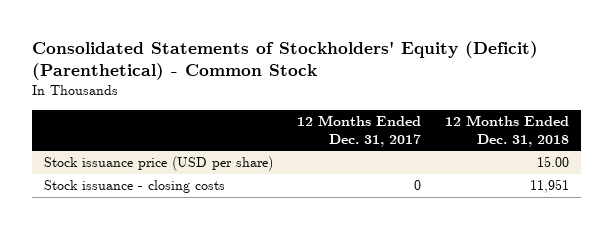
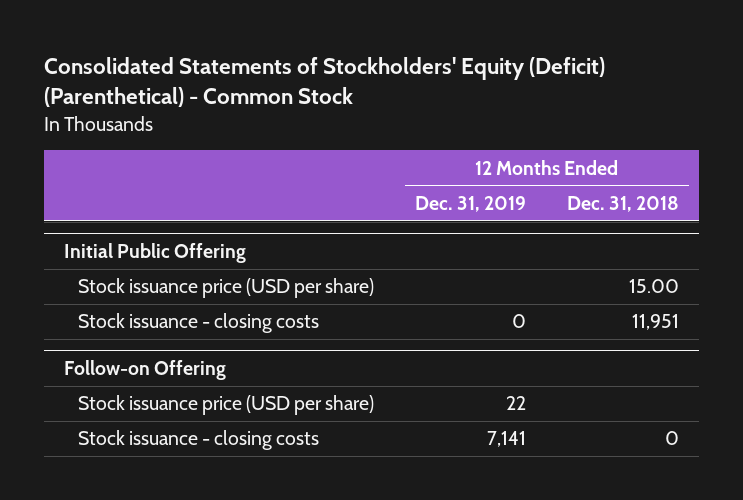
[296,114,421,147] 12 Months Ended Dec. 31, 2017 -> none
none -> [414,196,526,213] Dec. 31, 2019
none -> [64,243,247,264] Initial Public Offering
none -> [64,360,227,381] Follow-on Offering
none -> [78,395,375,416] Stock issuance price (USD per share)
none -> [78,430,320,451] Stock issuance - closing costs

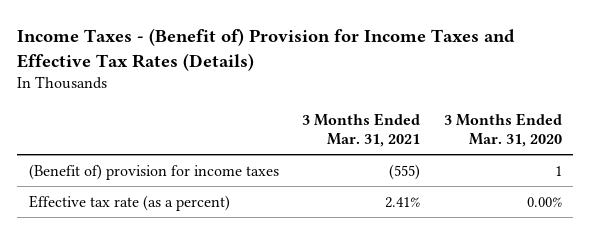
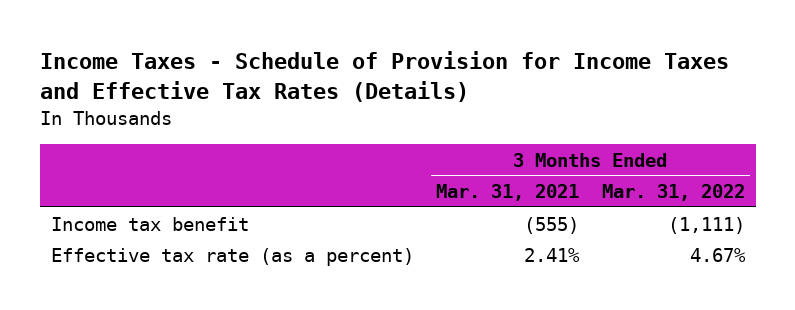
[17,27,516,71] Income Taxes - (Benefit of) Provision for Income Taxes and Effective Tax Rates (Details) -> [39,51,729,103] Income Taxes - Schedule of Provision for Income Taxes and Effective Tax Rates (Details)
[443,112,562,147] 3 Months Ended Mar. 31, 2020 -> none
none -> [601,183,745,201] Mar. 31, 2022
[28,163,279,180] (Benefit of) provision for income taxes -> [50,216,249,231] Income tax benefit

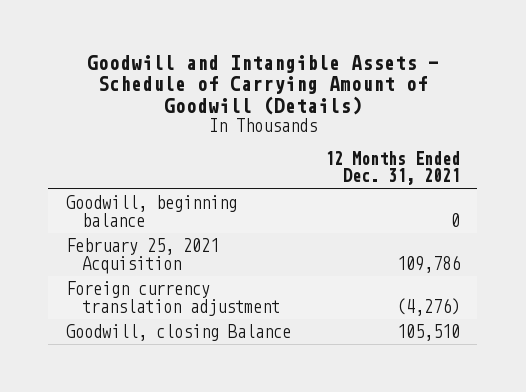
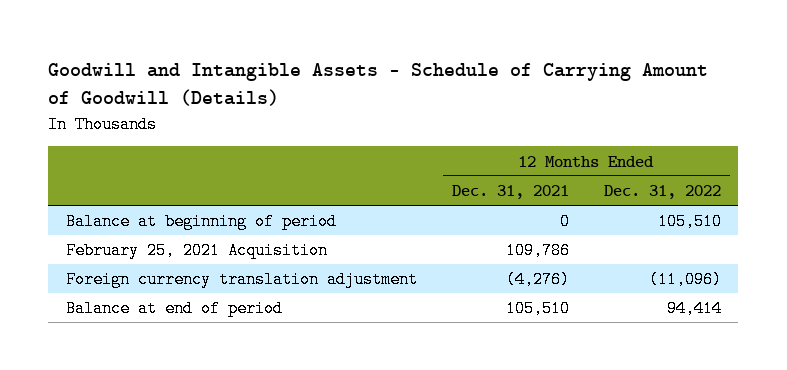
none -> [603,185,721,200] Dec. 31, 2022
[65,195,237,227] Goodwill, beginning balance -> [65,213,337,231] Balance at beginning of period
[65,324,291,342] Goodwill, closing Balance -> [65,300,283,318] Balance at end of period

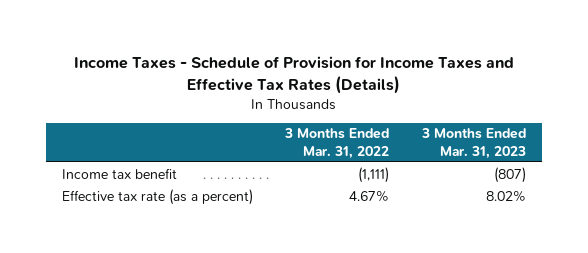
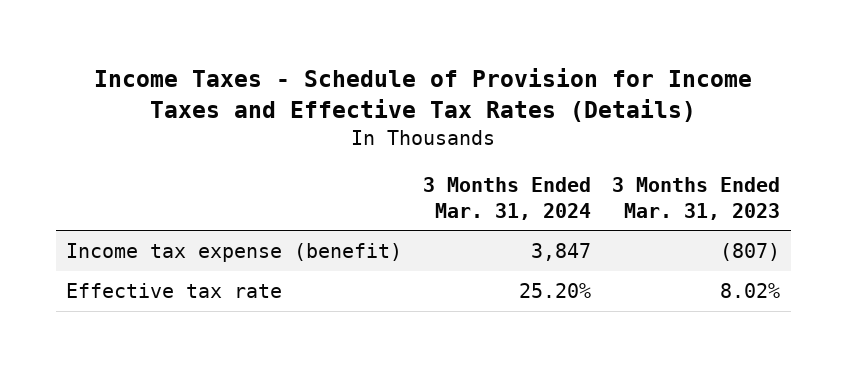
[284,128,390,159] 3 Months Ended Mar. 31, 2022 -> none
none -> [423,177,592,220] 3 Months Ended Mar. 31, 2024
[62,167,178,179] Income tax benefit -> [66,243,403,263] Income tax expense (benefit)
[62,188,254,205] Effective tax rate (as a percent) -> [66,283,283,299] Effective tax rate

